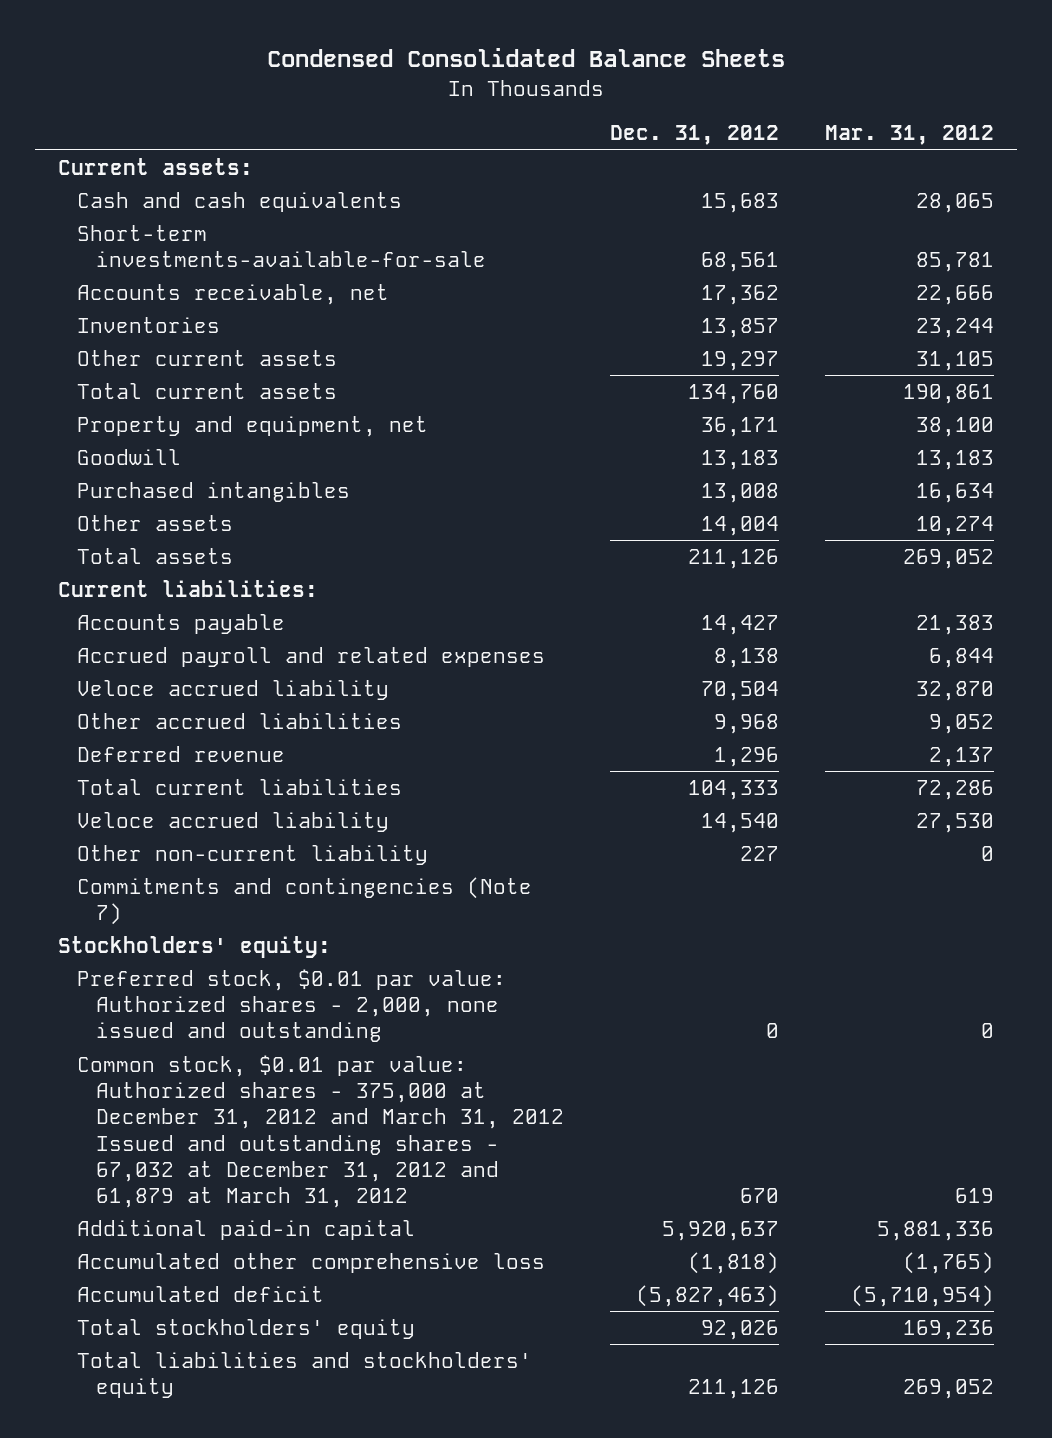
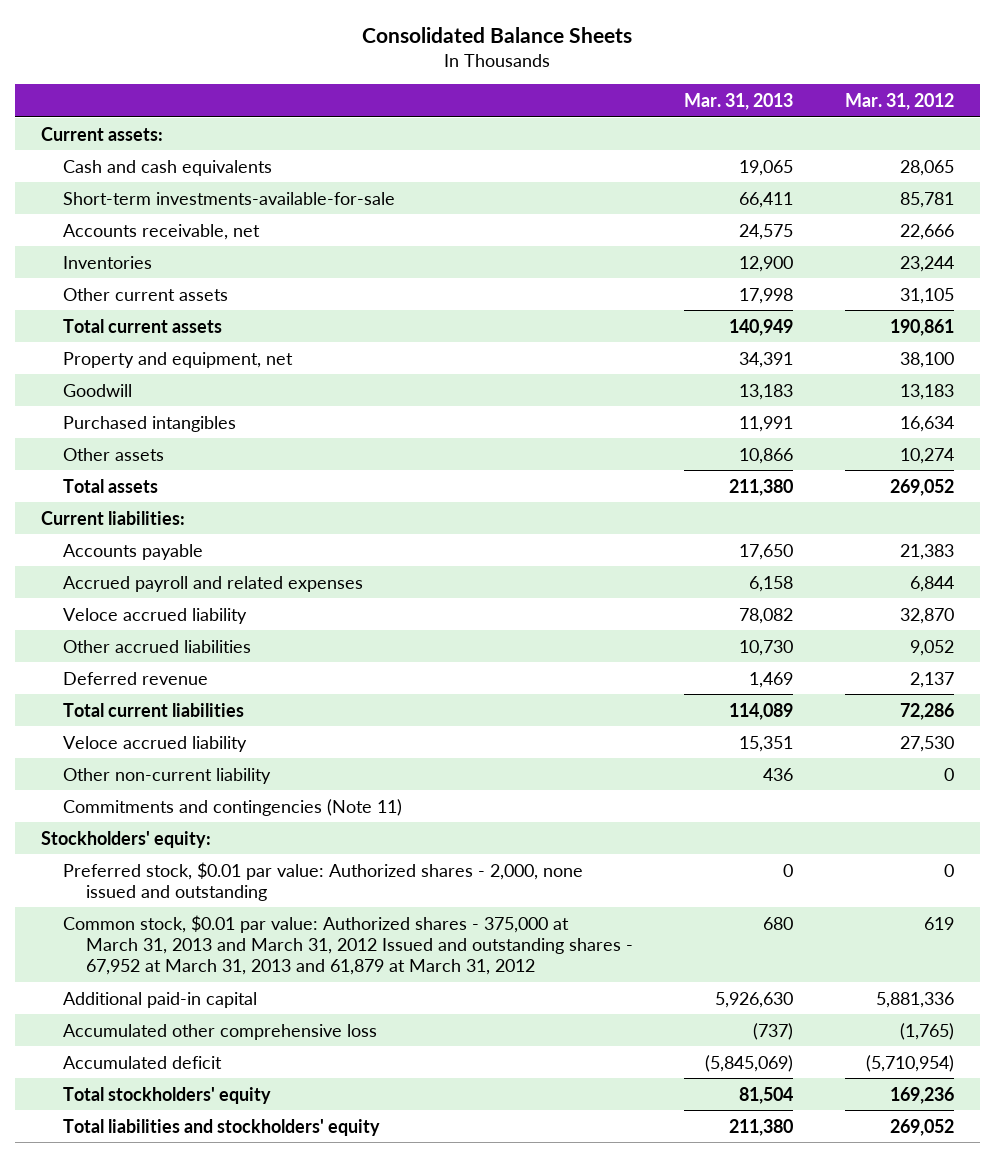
[266,48,785,68] Condensed Consolidated Balance Sheets -> [362,26,633,43] Consolidated Balance Sheets
[610,125,780,146] Dec. 31, 2012 -> none
none -> [684,93,794,111] Mar. 31, 2013
[76,876,532,926] Commitments and contingencies (Note 7) -> [63,798,403,816] Commitments and contingencies (Note 11)
[76,1054,565,1209] Common stock, $0.01 par value: Authorized shares - 375,000 at December 31, 2012 and March 31, 2012 Issued and outstanding shares - 67,032 at December 31, 2012 and 61,879 at March 31, 2012 -> [63,914,633,975] Common stock, $0.01 par value: Authorized shares - 375,000 at March 31, 2013 and March 31, 2012 Issued and outstanding shares - 67,952 at March 31, 2013 and 61,879 at March 31, 2012

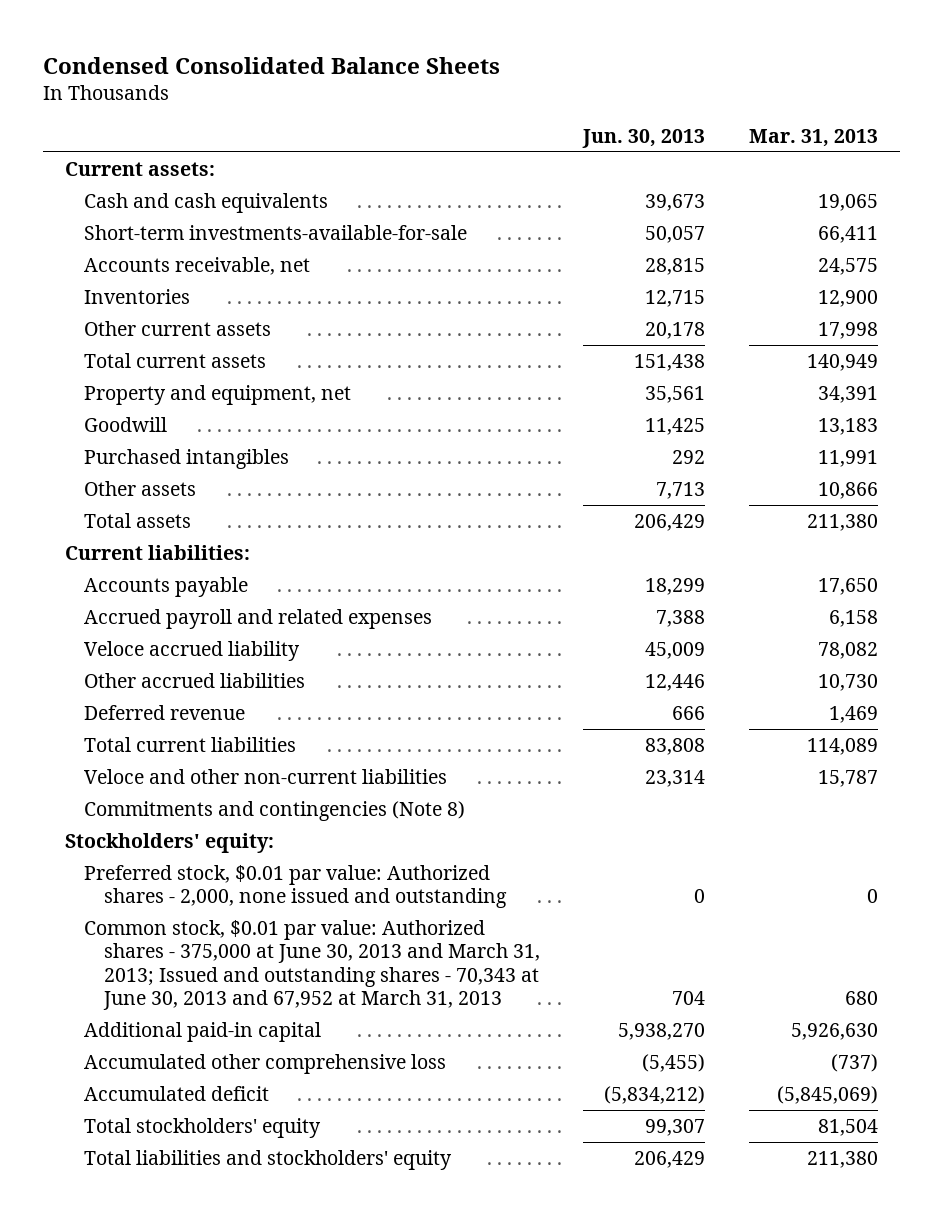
[362,26,633,43] Consolidated Balance Sheets -> [43,56,501,74] Condensed Consolidated Balance Sheets
[845,93,955,111] Mar. 31, 2012 -> none
none -> [582,129,706,149] Jun. 30, 2013
[63,735,248,752] Veloce accrued liability -> none
[63,767,272,784] Other non-current liability -> none
none -> [84,768,448,784] Veloce and other non-current liabilities
[63,798,403,816] Commitments and contingencies (Note 11) -> [84,800,466,821] Commitments and contingencies (Note 8)
[63,914,633,975] Common stock, $0.01 par value: Authorized shares - 375,000 at March 31, 2013 and March 31, 2012 Issued and outstanding shares - 67,952 at March 31, 2013 and 61,879 at March 31, 2012 -> [84,919,540,1010] Common stock, $0.01 par value: Authorized shares - 375,000 at June 30, 2013 and March 31, 2013; Issued and outstanding shares - 70,343 at June 30, 2013 and 67,952 at March 31, 2013

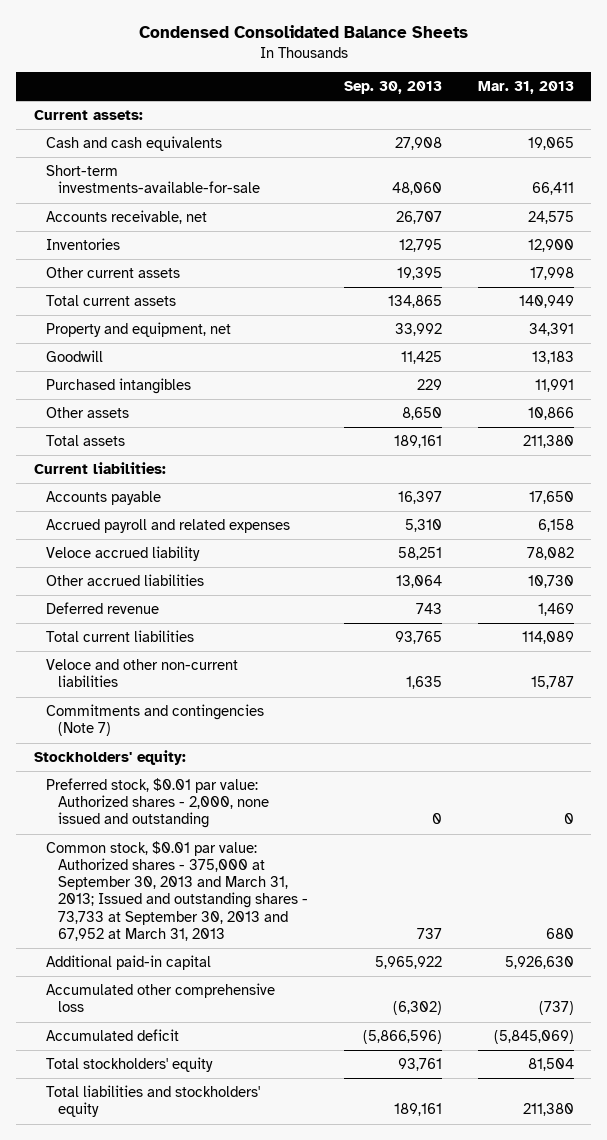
[582,129,706,149] Jun. 30, 2013 -> none
none -> [343,81,442,95] Sep. 30, 2013
[84,800,466,821] Commitments and contingencies (Note 8) -> [45,704,264,737] Commitments and contingencies (Note 7)
[84,919,540,1010] Common stock, $0.01 par value: Authorized shares - 375,000 at June 30, 2013 and March 31, 2013; Issued and outstanding shares - 70,343 at June 30, 2013 and 67,952 at March 31, 2013 -> [45,841,308,941] Common stock, $0.01 par value: Authorized shares - 375,000 at September 30, 2013 and March 31, 2013; Issued and outstanding shares - 73,733 at September 30, 2013 and 67,952 at March 31, 2013

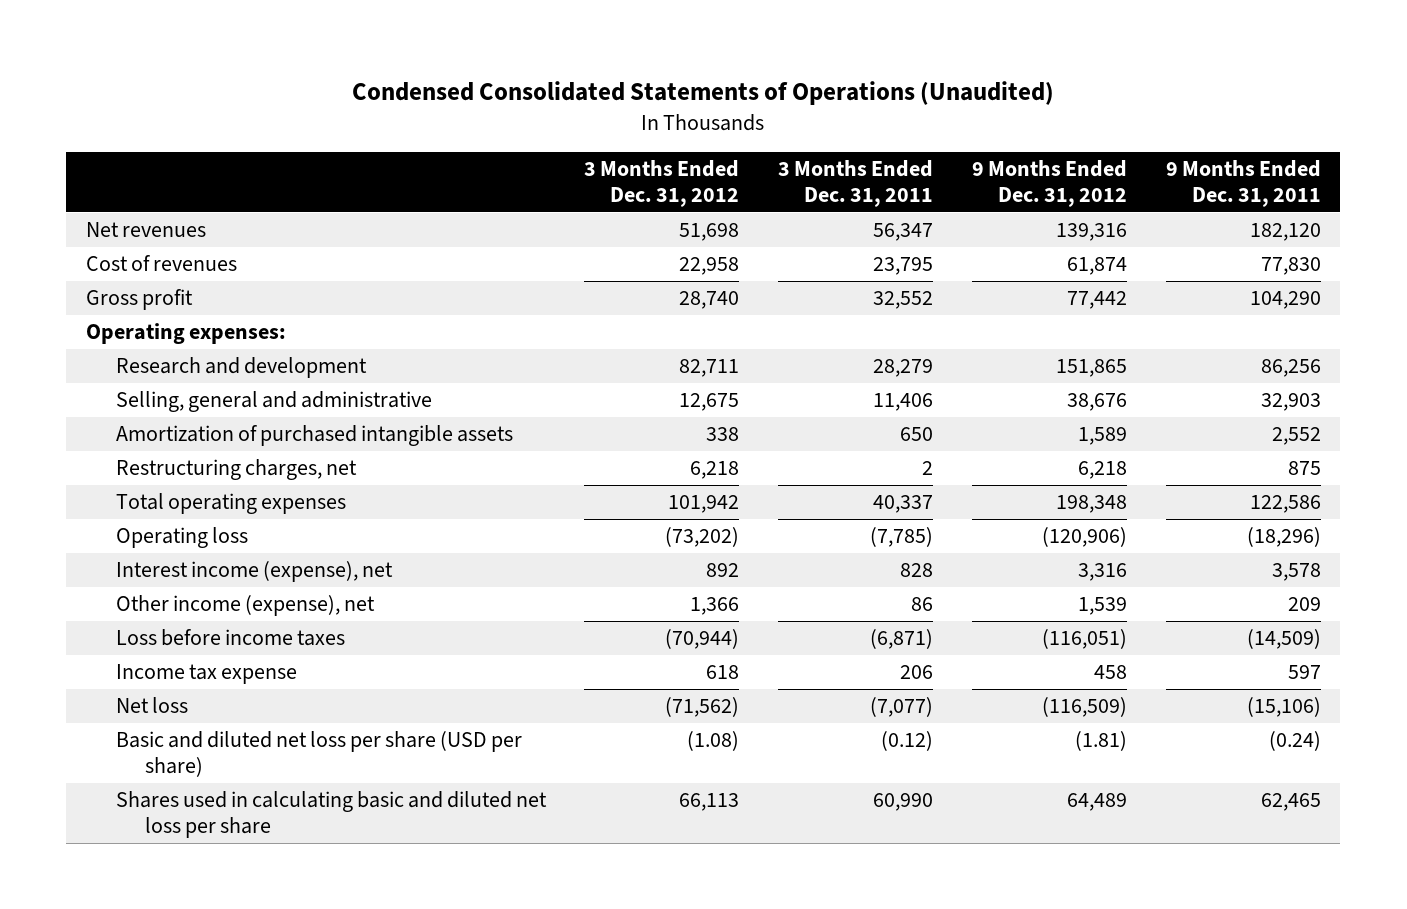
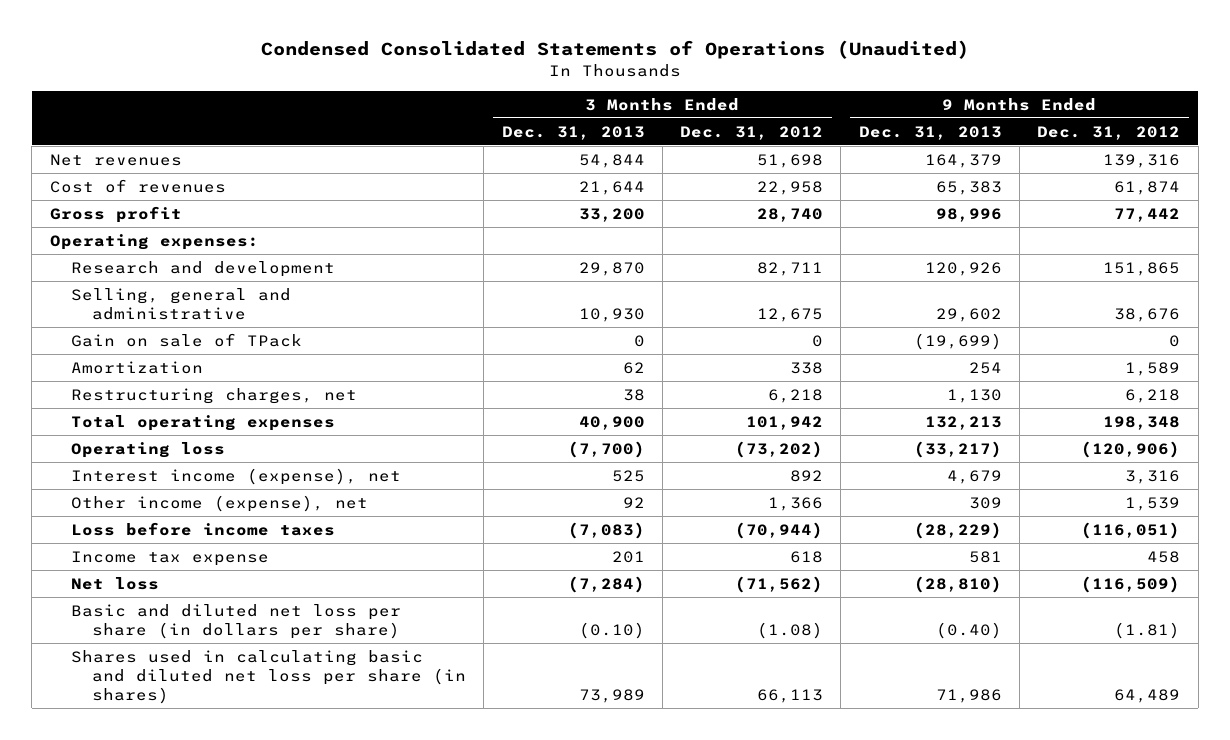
[778,160,934,207] 3 Months Ended Dec. 31, 2011 -> none
[1165,160,1321,207] 9 Months Ended Dec. 31, 2011 -> none
none -> [501,125,645,140] Dec. 31, 2013
none -> [858,125,1002,140] Dec. 31, 2013
none -> [70,332,302,347] Gain on sale of TPack
[115,425,513,447] Amortization of purchased intangible assets -> [70,360,203,374] Amortization
[115,731,522,777] Basic and diluted net loss per share (USD per share) -> [70,603,401,639] Basic and diluted net loss per share (in dollars per share)
[115,791,547,838] Shares used in calculating basic and diluted net loss per share -> [70,649,467,704] Shares used in calculating basic and diluted net loss per share (in shares)

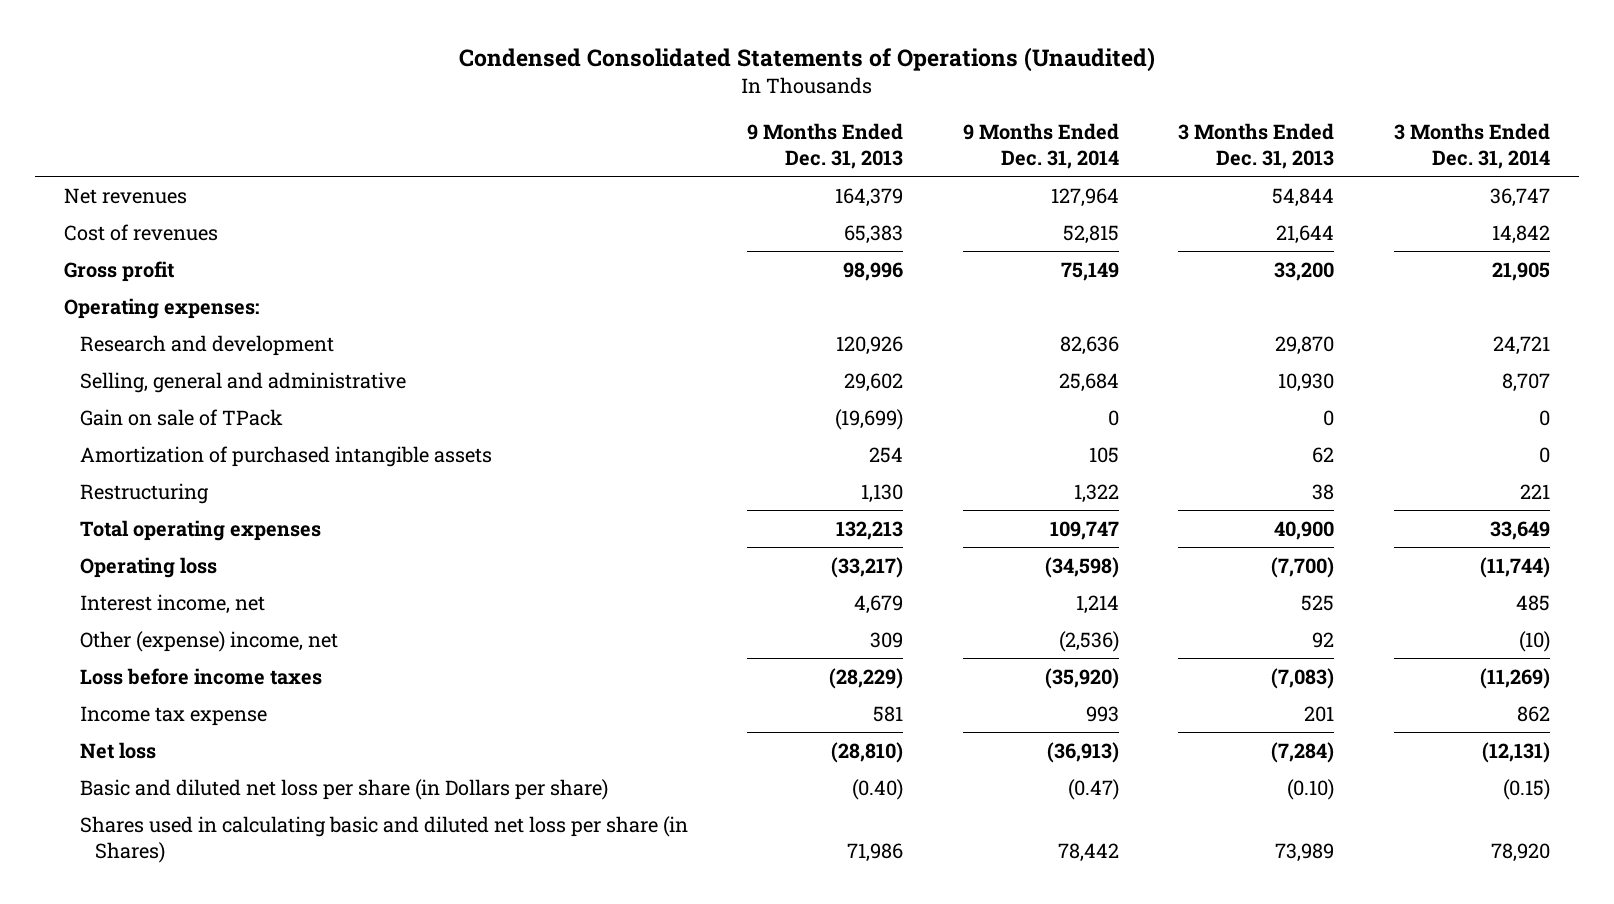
[680,125,824,140] Dec. 31, 2012 -> none
[1037,125,1181,140] Dec. 31, 2012 -> none
none -> [962,123,1119,169] 9 Months Ended Dec. 31, 2014
none -> [1393,123,1550,169] 3 Months Ended Dec. 31, 2014
[70,360,203,374] Amortization -> [79,445,492,467] Amortization of purchased intangible assets
[70,387,357,404] Restructuring charges, net -> [79,482,209,504] Restructuring
[70,467,401,485] Interest income (expense), net -> [79,593,265,614] Interest income, net
[70,494,368,512] Other income (expense), net -> [79,630,338,652] Other (expense) income, net
[70,603,401,639] Basic and diluted net loss per share (in dollars per share) -> [79,778,608,800] Basic and diluted net loss per share (in Dollars per share)
[70,649,467,704] Shares used in calculating basic and diluted net loss per share (in shares) -> [79,815,688,863] Shares used in calculating basic and diluted net loss per share (in Shares)

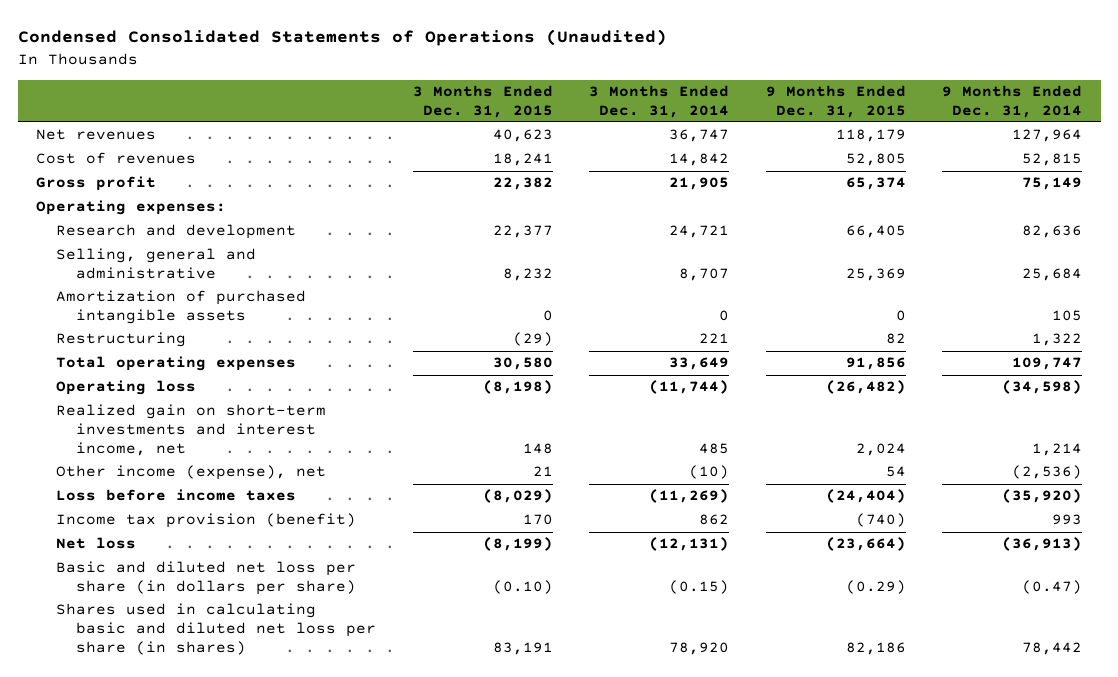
[747,123,904,169] 9 Months Ended Dec. 31, 2013 -> none
[1178,123,1335,169] 3 Months Ended Dec. 31, 2013 -> none
none -> [412,84,553,118] 3 Months Ended Dec. 31, 2015
none -> [765,84,906,118] 9 Months Ended Dec. 31, 2015
[79,408,283,426] Gain on sale of TPack -> none
[79,593,265,614] Interest income, net -> [56,404,327,457] Realized gain on short-term investments and interest income, net
[79,630,338,652] Other (expense) income, net -> [56,465,327,481] Other income (expense), net
[79,705,267,726] Income tax expense -> [56,513,357,529] Income tax provision (benefit)
[79,778,608,800] Basic and diluted net loss per share (in Dollars per share) -> [56,561,357,596] Basic and diluted net loss per share (in dollars per share)
[79,815,688,863] Shares used in calculating basic and diluted net loss per share (in Shares) -> [56,603,377,656] Shares used in calculating basic and diluted net loss per share (in shares)

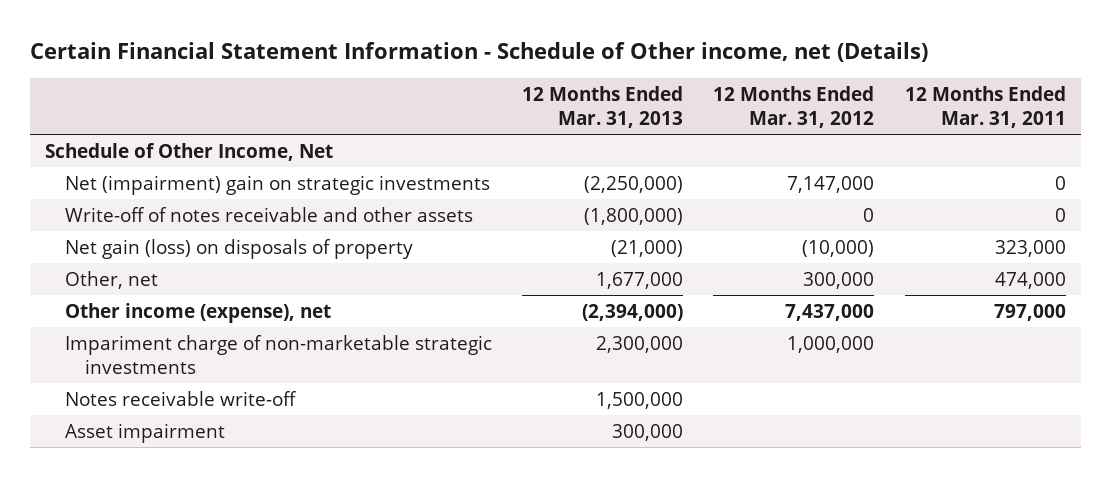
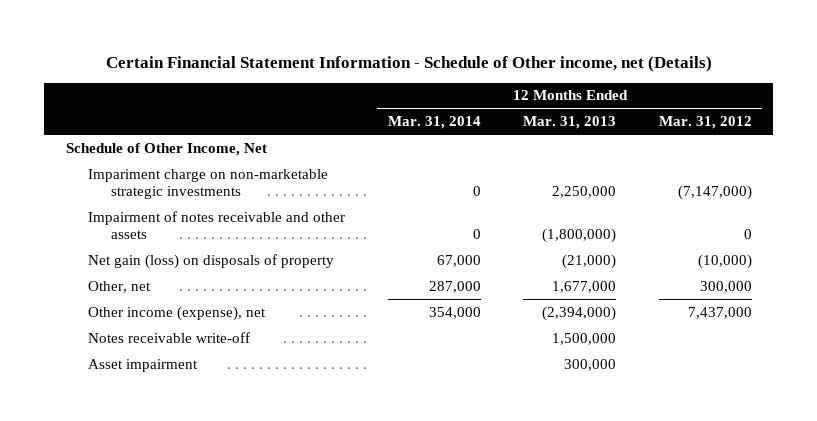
[904,85,1066,129] 12 Months Ended Mar. 31, 2011 -> none
none -> [387,116,481,130] Mar. 31, 2014
[64,174,490,195] Net (impairment) gain on strategic investments -> none
none -> [88,168,329,200] Impariment charge on non-marketable strategic investments
[64,206,473,222] Write-off of notes receivable and other assets -> [88,210,346,240] Impairment of notes receivable and other assets
[64,334,492,374] Impariment charge of non-marketable strategic investments -> none

